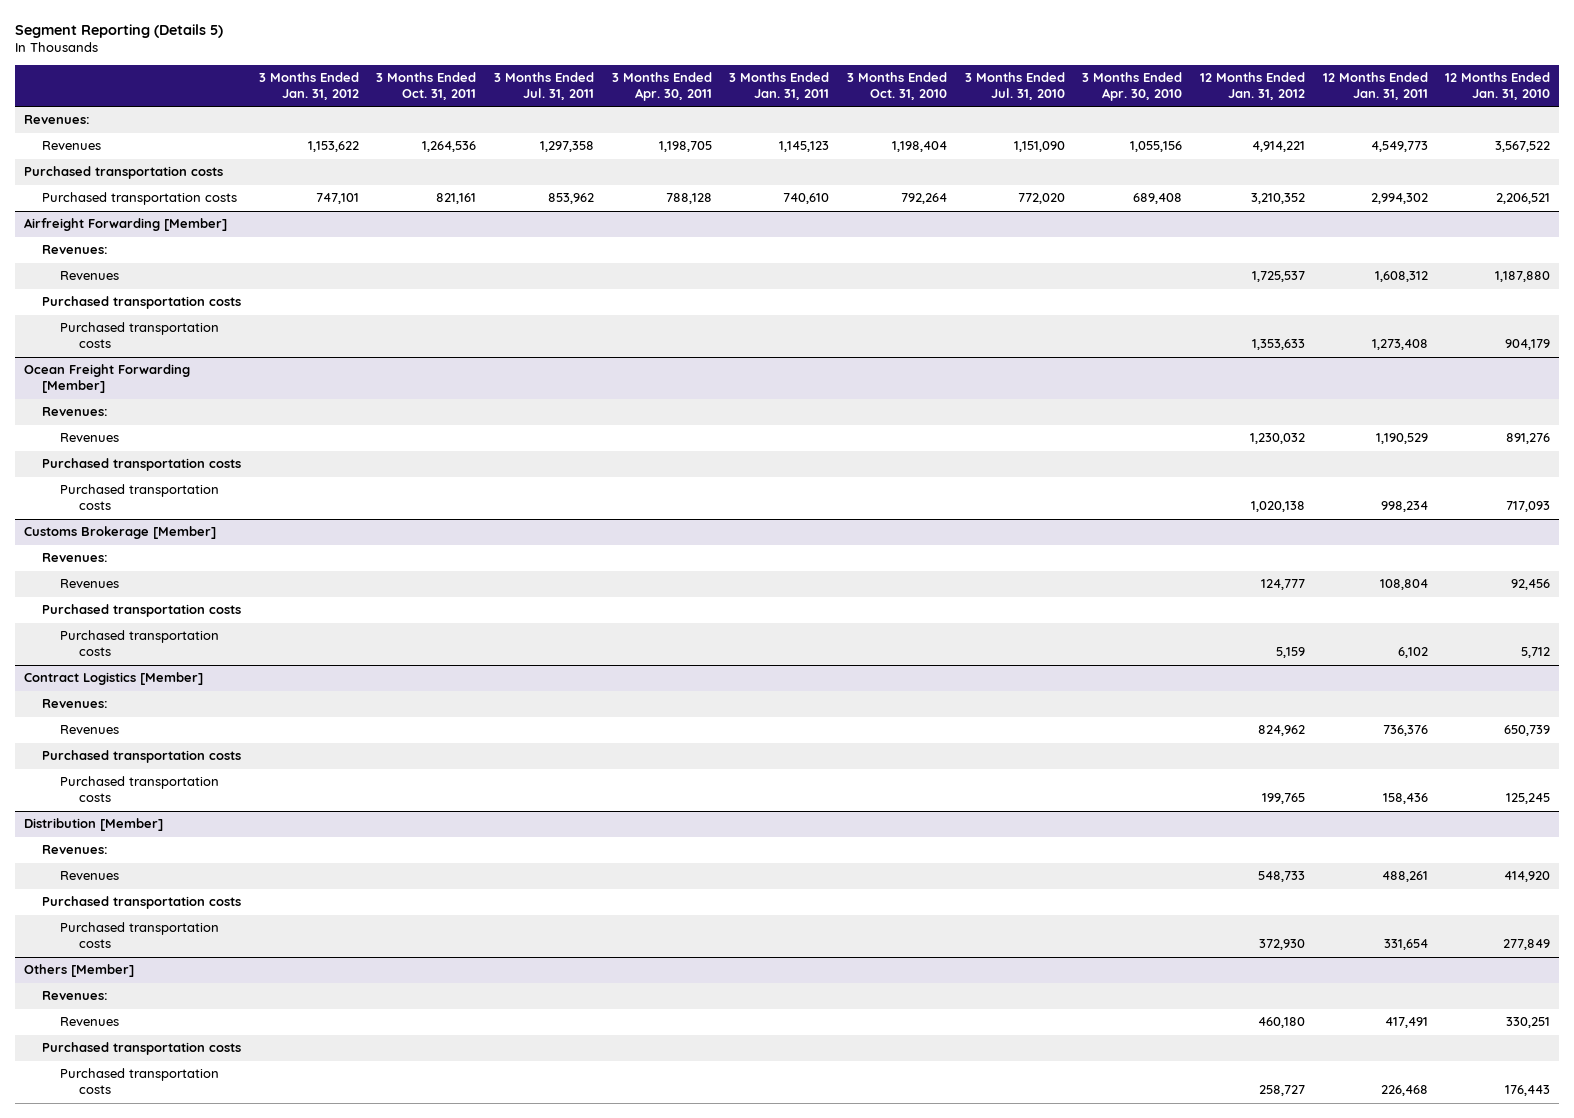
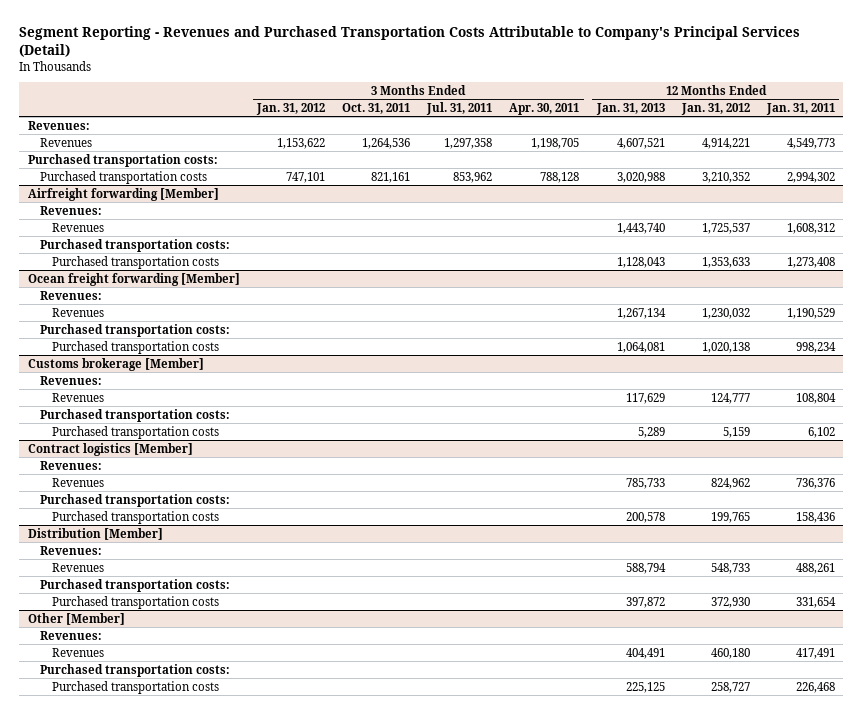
[14,23,223,38] Segment Reporting (Details 5) -> [19,26,801,57] Segment Reporting - Revenues and Purchased Transportation Costs Attributable to Company's Principal Services (Detail)
[729,72,830,100] 3 Months Ended Jan. 31, 2011 -> none
[846,72,947,100] 3 Months Ended Oct. 31, 2010 -> none
[964,72,1065,100] 3 Months Ended Jul. 31, 2010 -> none
[1082,72,1183,101] 3 Months Ended Apr. 30, 2010 -> none
[1445,72,1551,100] 12 Months Ended Jan. 31, 2010 -> none
none -> [595,103,665,116] Jan. 31, 2013
[23,166,223,180] Purchased transportation costs -> [27,153,218,167] Purchased transportation costs:
[23,218,227,232] Airfreight Forwarding [Member] -> [27,187,219,201] Airfreight forwarding [Member]
[42,296,242,310] Purchased transportation costs -> [39,238,230,252] Purchased transportation costs:
[23,364,190,394] Ocean Freight Forwarding [Member] -> [27,272,240,286] Ocean freight forwarding [Member]
[42,458,242,472] Purchased transportation costs -> [39,323,230,337] Purchased transportation costs:
[23,526,216,540] Customs Brokerage [Member] -> [27,357,204,371] Customs brokerage [Member]
[42,604,242,618] Purchased transportation costs -> [39,408,230,422] Purchased transportation costs:
[23,672,203,686] Contract Logistics [Member] -> [27,442,193,456] Contract logistics [Member]
[42,750,242,764] Purchased transportation costs -> [39,493,230,507] Purchased transportation costs:
[42,896,242,910] Purchased transportation costs -> [39,578,230,592] Purchased transportation costs:
[23,964,134,978] Others [Member] -> [27,612,125,625] Other [Member]
[42,1042,242,1056] Purchased transportation costs -> [39,663,230,677] Purchased transportation costs:

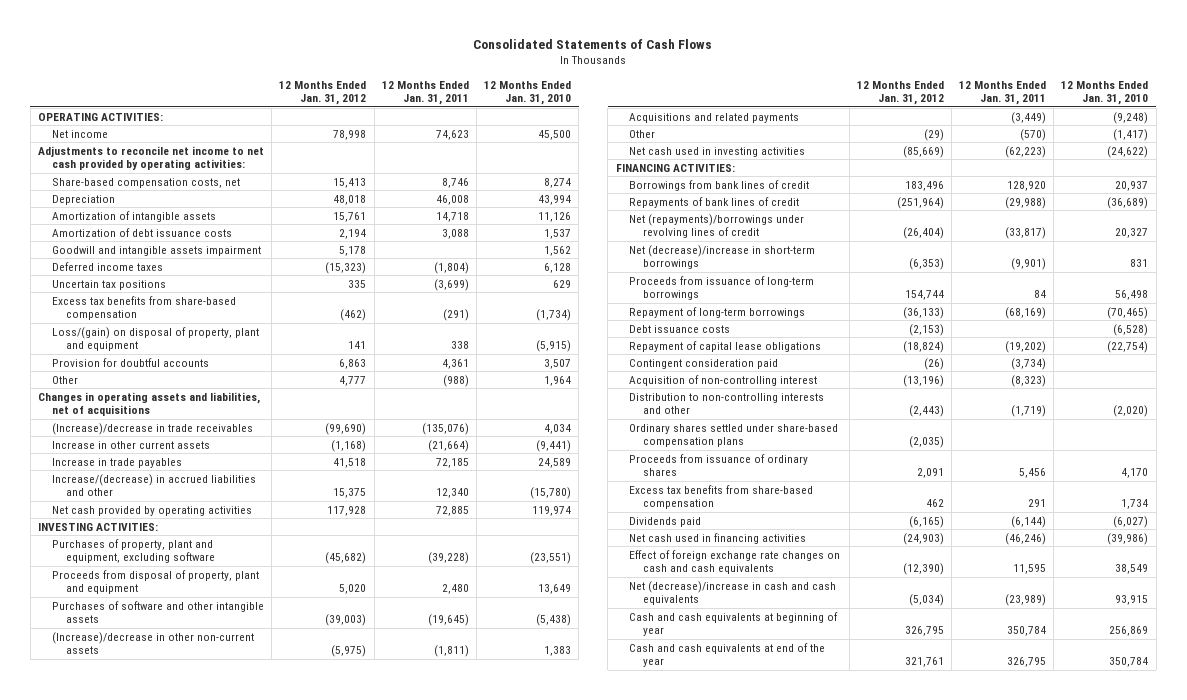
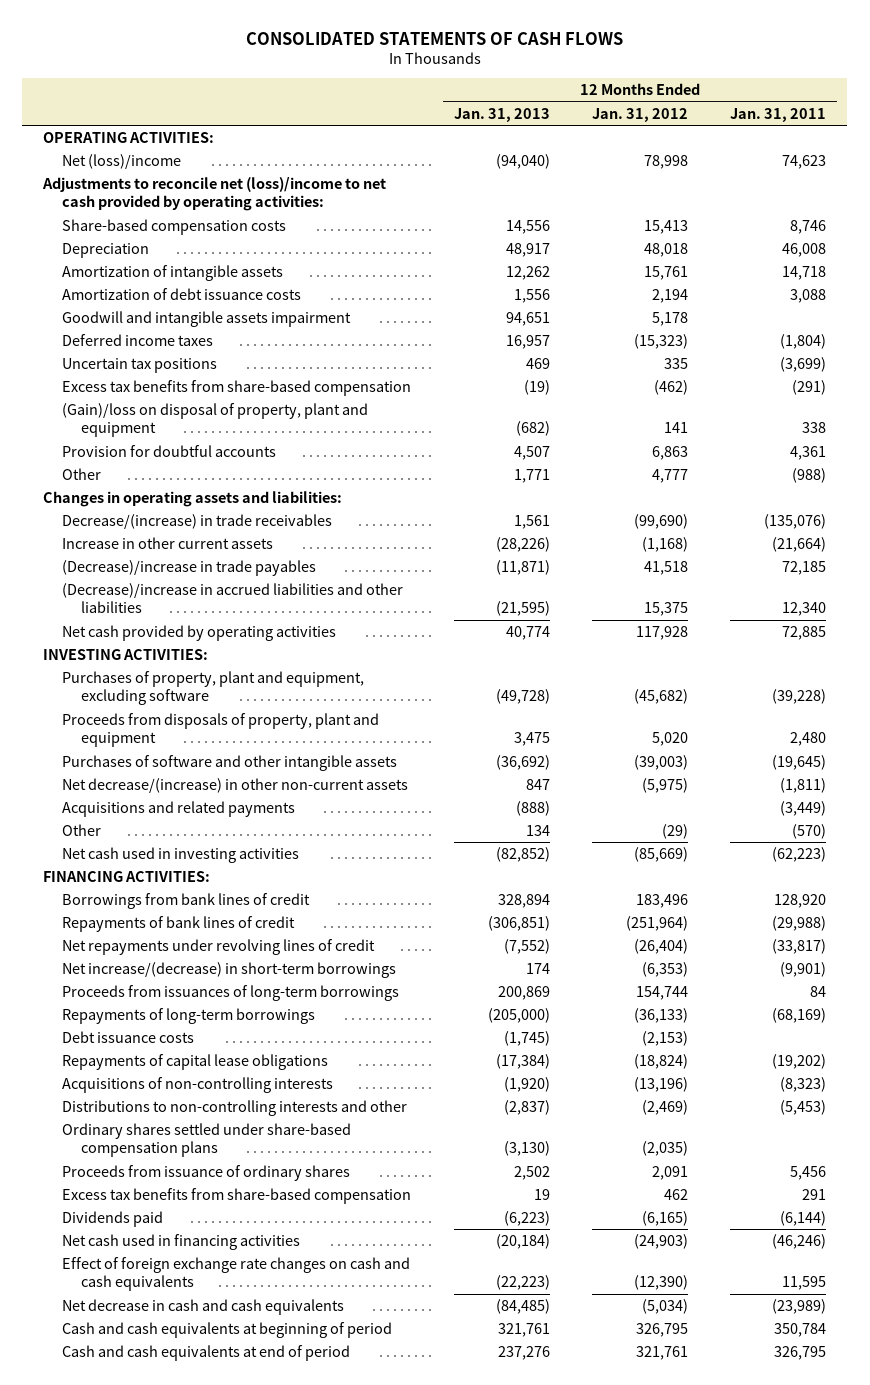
[473,38,713,49] Consolidated Statements of Cash Flows -> [245,31,623,45] CONSOLIDATED STATEMENTS OF CASH FLOWS
[484,80,572,106] 12 Months Ended Jan. 31, 2010 -> none
none -> [453,107,550,122] Jan. 31, 2013
[51,129,108,138] Net income -> [62,153,182,169] Net (loss)/income
[38,145,265,171] Adjustments to reconcile net income to net cash provided by operating activities: -> [42,176,387,212] Adjustments to reconcile net (loss)/income to net cash provided by operating activities:
[51,177,240,188] Share-based compensation costs, net -> [62,218,287,235] Share-based compensation costs
[51,326,259,352] Loss/(gain) on disposal of property, plant and equipment -> [62,402,369,438] (Gain)/loss on disposal of property, plant and equipment
[38,391,261,417] Changes in operating assets and liabilities, net of acquisitions -> [43,490,343,507] Changes in operating assets and liabilities:
[51,422,253,435] (Increase)/decrease in trade receivables -> [62,513,333,529] Decrease/(increase) in trade receivables
[51,457,182,468] Increase in trade payables -> [62,559,317,576] (Decrease)/increase in trade payables
[51,473,256,497] Increase/(decrease) in accrued liabilities and other -> [62,582,404,614] (Decrease)/increase in accrued liabilities and other liabilities
[51,569,259,595] Proceeds from disposal of property, plant and equipment -> [62,712,380,748] Proceeds from disposals of property, plant and equipment
[51,631,254,655] (Increase)/decrease in other non-current assets -> [62,777,409,793] Net decrease/(increase) in other non-current assets
[629,213,805,239] Net (repayments)/borrowings under revolving lines of credit -> [62,938,376,955] Net repayments under revolving lines of credit
[629,244,816,270] Net (decrease)/increase in short-term borrowings -> [62,961,397,978] Net increase/(decrease) in short-term borrowings
[629,275,815,301] Proceeds from issuance of long-term borrowings -> [62,984,400,1001] Proceeds from issuances of long-term borrowings
[629,306,806,318] Repayment of long-term borrowings -> [62,1007,316,1024] Repayments of long-term borrowings
[629,358,779,369] Contingent consideration paid -> none
[629,340,822,352] Repayment of capital lease obligations -> [62,1053,329,1070] Repayments of capital lease obligations
[629,374,818,386] Acquisition of non-controlling interest -> [62,1076,334,1093] Acquisitions of non-controlling interests
[629,392,825,415] Distribution to non-controlling interests and other -> [62,1099,408,1116] Distributions to non-controlling interests and other
[908,405,944,418] (2,443) -> [641,1099,688,1115] (2,469)
[1011,405,1047,418] (1,719) -> [780,1099,827,1115] (5,453)
[629,580,837,606] Net (decrease)/increase in cash and cash equivalents -> [62,1298,345,1315] Net decrease in cash and cash equivalents
[629,611,839,637] Cash and cash equivalents at beginning of year -> [62,1321,393,1338] Cash and cash equivalents at beginning of period
[629,642,826,668] Cash and cash equivalents at end of the year -> [62,1344,351,1361] Cash and cash equivalents at end of period

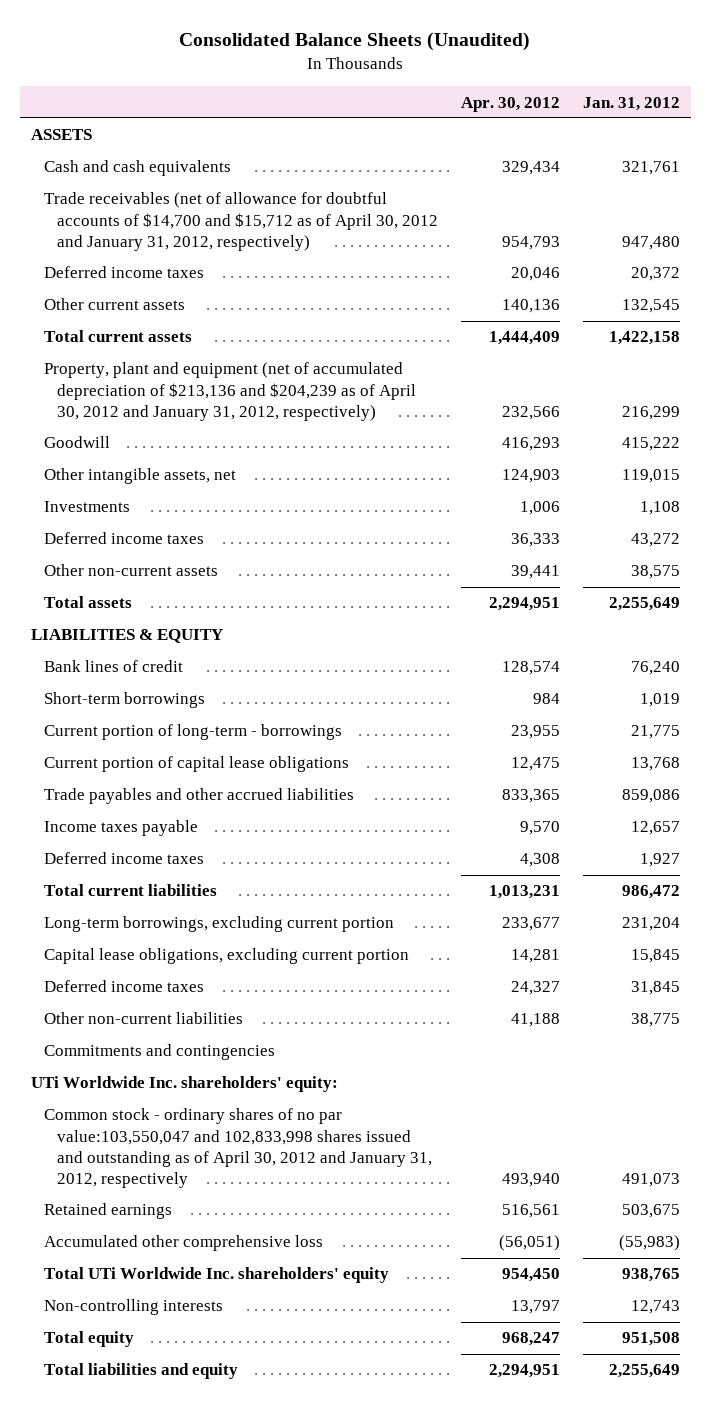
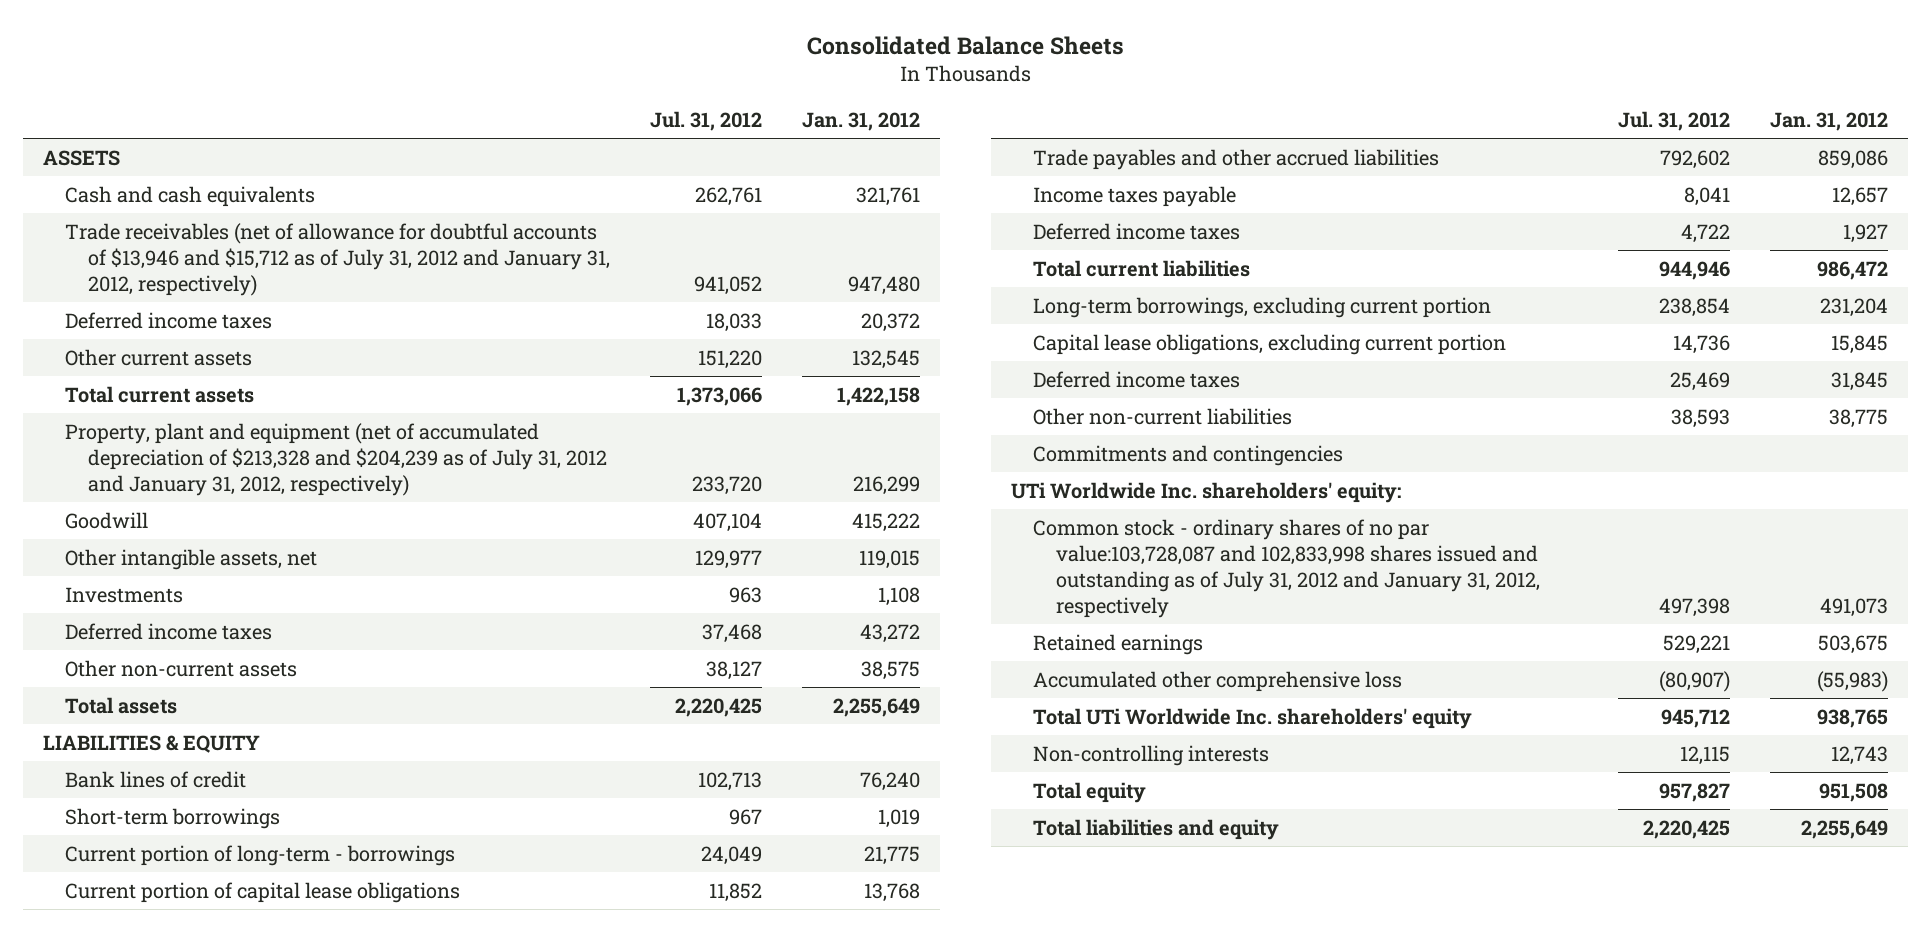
[179,32,531,52] Consolidated Balance Sheets (Unaudited) -> [806,35,1124,55] Consolidated Balance Sheets
[460,96,560,112] Apr. 30, 2012 -> none
none -> [649,110,762,131] Jul. 31, 2012
[44,192,439,251] Trade receivables (net of allowance for doubtful accounts of $14,700 and $15,712 as of April 30, 2012 and January 31, 2012, respectively) -> [65,222,610,296] Trade receivables (net of allowance for doubtful accounts of $13,946 and $15,712 as of July 31, 2012 and January 31, 2012, respectively)
[44,362,417,421] Property, plant and equipment (net of accumulated depreciation of $213,136 and $204,239 as of April 30, 2012 and January 31, 2012, respectively) -> [65,422,607,496] Property, plant and equipment (net of accumulated depreciation of $213,328 and $204,239 as of July 31, 2012 and January 31, 2012, respectively)
[44,1108,433,1188] Common stock - ordinary shares of no par value:103,550,047 and 102,833,998 shares issued and outstanding as of April 30, 2012 and January 31, 2012, respectively -> [1033,518,1540,618] Common stock - ordinary shares of no par value:103,728,087 and 102,833,998 shares issued and outstanding as of July 31, 2012 and January 31, 2012, respectively

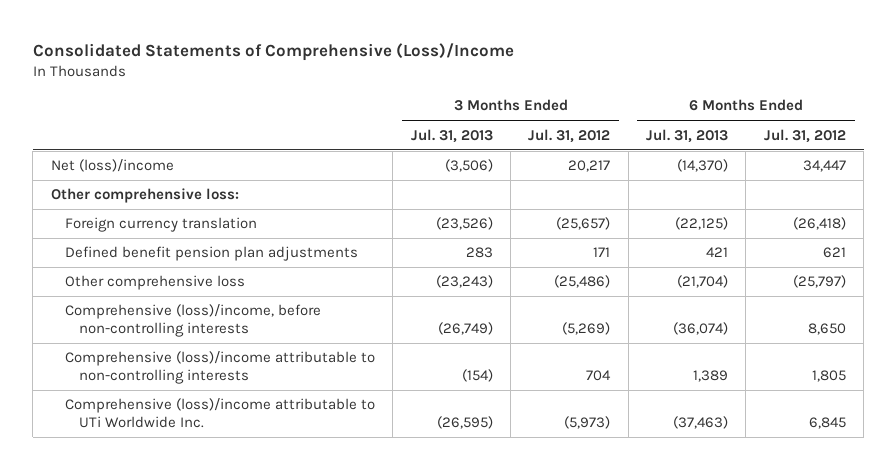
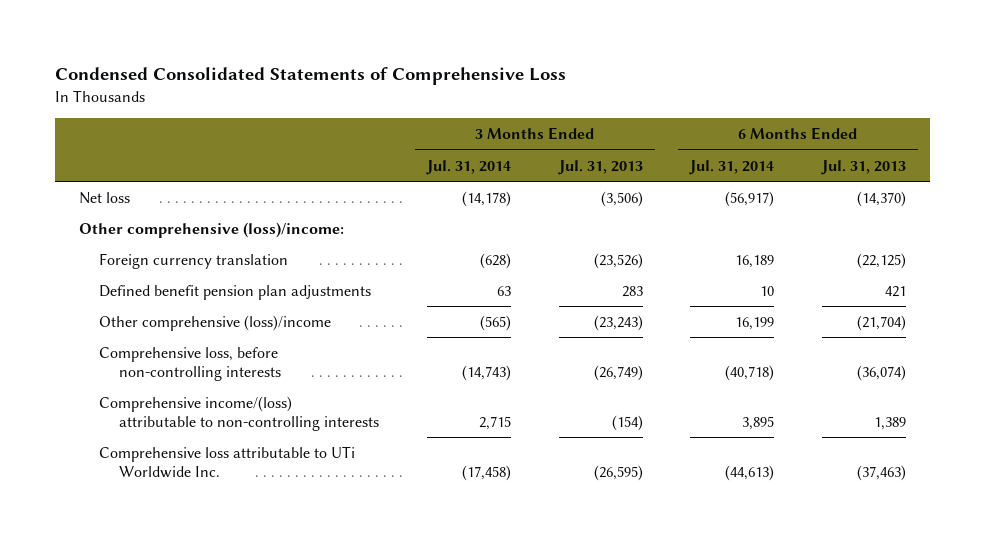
[32,42,514,61] Consolidated Statements of Comprehensive (Loss)/Income -> [55,67,567,86] Condensed Consolidated Statements of Comprehensive Loss
[528,128,611,143] Jul. 31, 2012 -> none
[763,128,846,143] Jul. 31, 2012 -> none
none -> [425,159,511,175] Jul. 31, 2014
none -> [689,159,775,175] Jul. 31, 2014
[50,159,174,173] Net (loss)/income -> [78,191,130,204] Net loss
[50,188,239,204] Other comprehensive loss: -> [78,221,344,238] Other comprehensive (loss)/income:
[64,275,245,291] Other comprehensive loss -> [98,314,331,331] Other comprehensive (loss)/income
[64,304,321,338] Comprehensive (loss)/income, before non-controlling interests -> [98,346,281,382] Comprehensive loss, before non-controlling interests
[64,351,375,385] Comprehensive (loss)/income attributable to non-controlling interests -> [98,395,379,432] Comprehensive income/(loss) attributable to non-controlling interests
[64,398,375,429] Comprehensive (loss)/income attributable to UTi Worldwide Inc. -> [98,445,355,479] Comprehensive loss attributable to UTi Worldwide Inc.

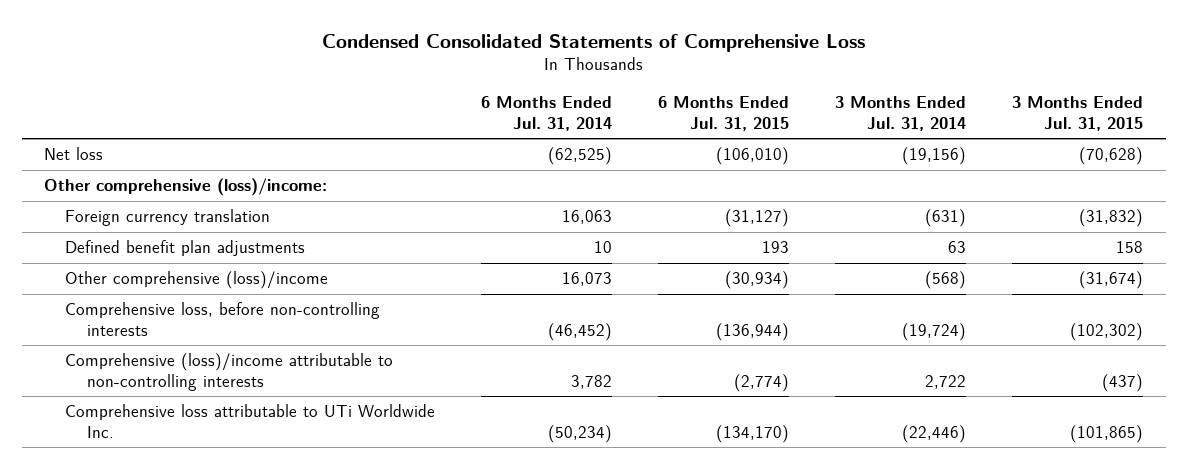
[557,159,643,175] Jul. 31, 2013 -> none
[821,159,907,175] Jul. 31, 2013 -> none
none -> [658,96,790,131] 6 Months Ended Jul. 31, 2015
none -> [1011,96,1143,131] 3 Months Ended Jul. 31, 2015
[461,190,511,207] (14,178) -> [901,147,966,166] (19,156)
[725,190,775,207] (56,917) -> [548,147,613,166] (62,525)
[479,252,511,269] (628) -> [924,209,966,228] (631)
[735,254,775,268] 16,189 -> [562,210,613,225] 16,063
[98,284,371,300] Defined benefit pension plan adjustments -> [65,240,306,257] Defined benefit plan adjustments
[479,314,511,331] (565) -> [924,271,966,290] (568)
[735,316,775,330] 16,199 -> [562,272,613,287] 16,073
[461,365,511,382] (14,743) -> [901,322,966,341] (19,724)
[725,365,775,382] (40,718) -> [548,322,613,341] (46,452)
[98,395,379,432] Comprehensive income/(loss) attributable to non-controlling interests -> [65,353,394,391] Comprehensive (loss)/income attributable to non-controlling interests
[478,416,511,431] 2,715 -> [924,374,966,389] 2,722
[742,416,775,431] 3,895 -> [571,374,613,389] 3,782
[461,465,511,482] (17,458) -> [901,424,966,443] (22,446)
[725,465,775,482] (44,613) -> [548,424,613,443] (50,234)

